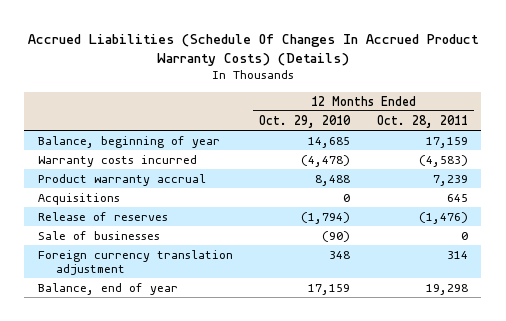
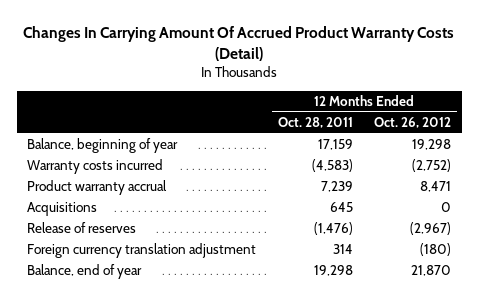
[27,33,479,66] Accrued Liabilities (Schedule Of Changes In Accrued Product Warranty Costs) (Details) -> [23,25,455,62] Changes In Carrying Amount Of Accrued Product Warranty Costs (Detail)
[259,114,352,128] Oct. 29, 2010 -> none
none -> [374,117,452,129] Oct. 26, 2012
[37,230,160,240] Sale of businesses -> none

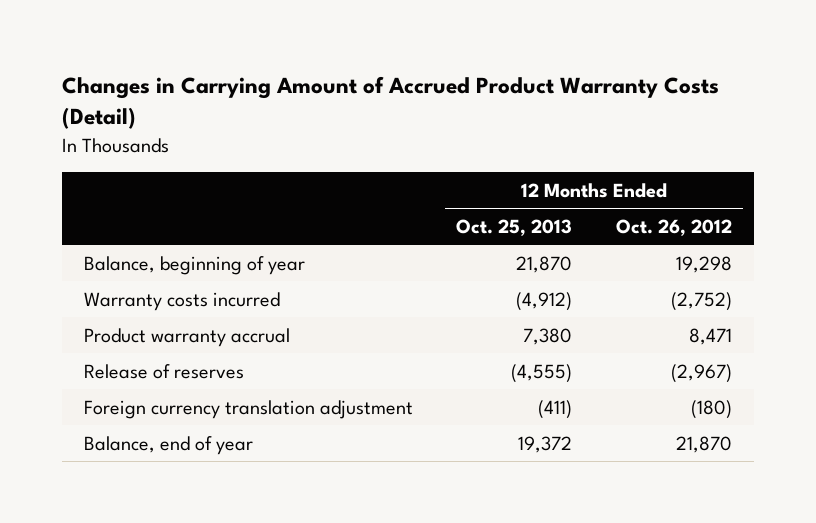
[23,25,455,62] Changes In Carrying Amount Of Accrued Product Warranty Costs (Detail) -> [61,76,719,130] Changes in Carrying Amount of Accrued Product Warranty Costs (Detail)
[277,117,353,129] Oct. 28, 2011 -> none
none -> [456,218,573,236] Oct. 25, 2013
[27,202,98,217] Acquisitions -> none

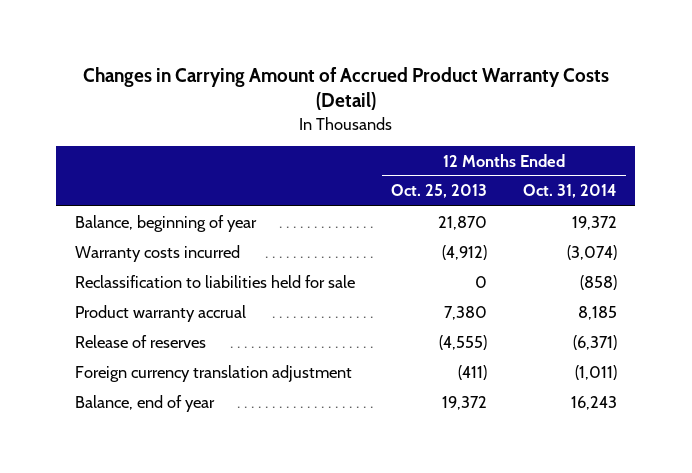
[616,218,733,236] Oct. 26, 2012 -> none
none -> [522,184,617,199] Oct. 31, 2014
none -> [74,274,355,288] Reclassification to liabilities held for sale

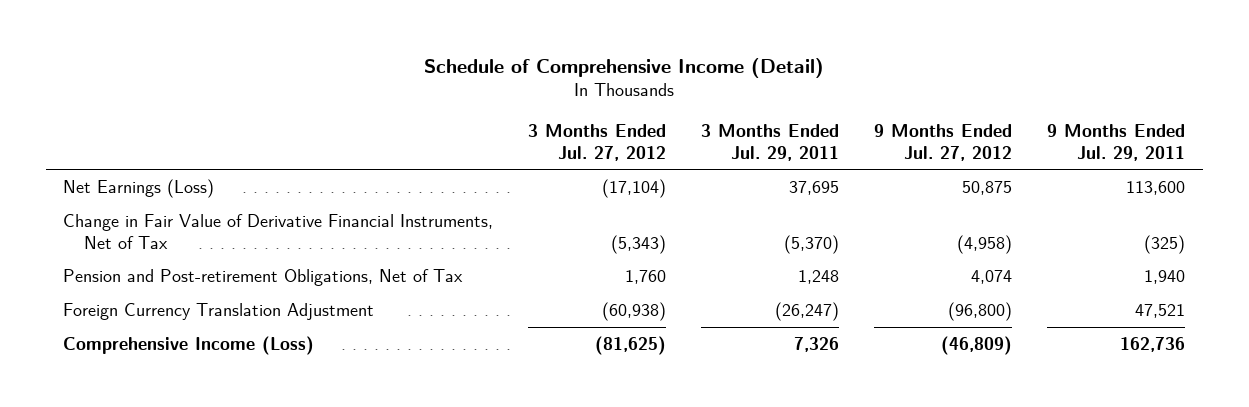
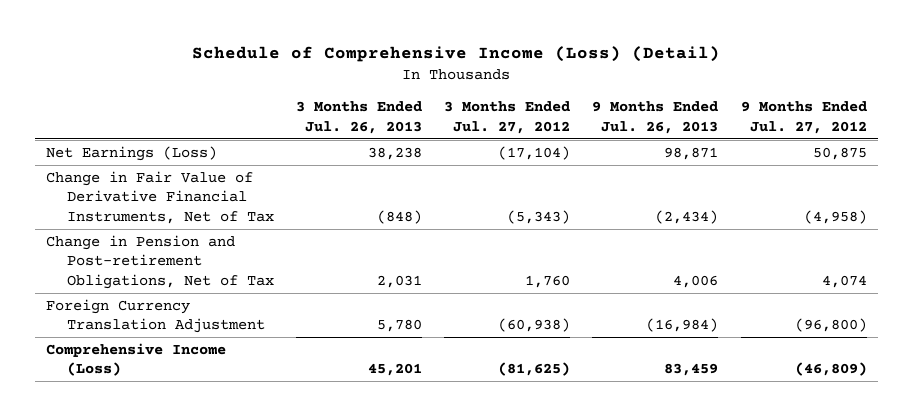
[424,57,825,78] Schedule of Comprehensive Income (Detail) -> [192,46,721,63] Schedule of Comprehensive Income (Loss) (Detail)
[701,123,840,161] 3 Months Ended Jul. 29, 2011 -> none
[1047,123,1186,161] 9 Months Ended Jul. 29, 2011 -> none
none -> [295,101,422,134] 3 Months Ended Jul. 26, 2013
none -> [592,101,719,134] 9 Months Ended Jul. 26, 2013
[63,268,464,286] Pension and Post-retirement Obligations, Net of Tax -> [45,234,274,289] Change in Pension and Post-retirement Obligations, Net of Tax

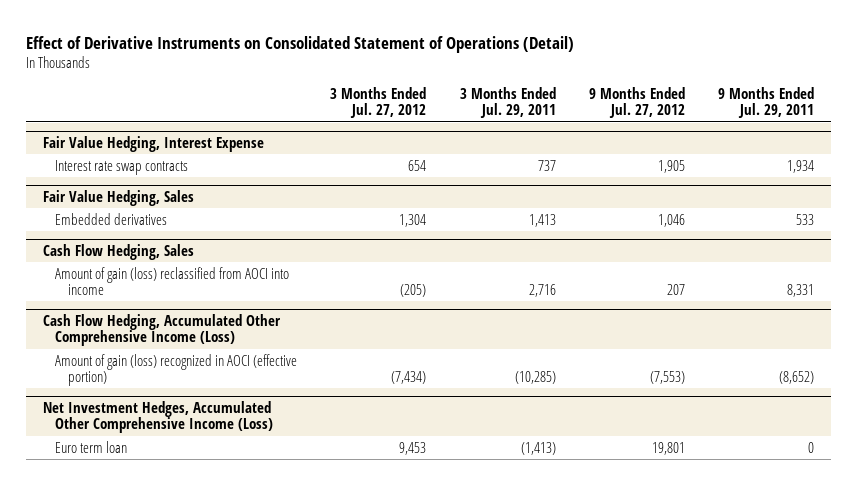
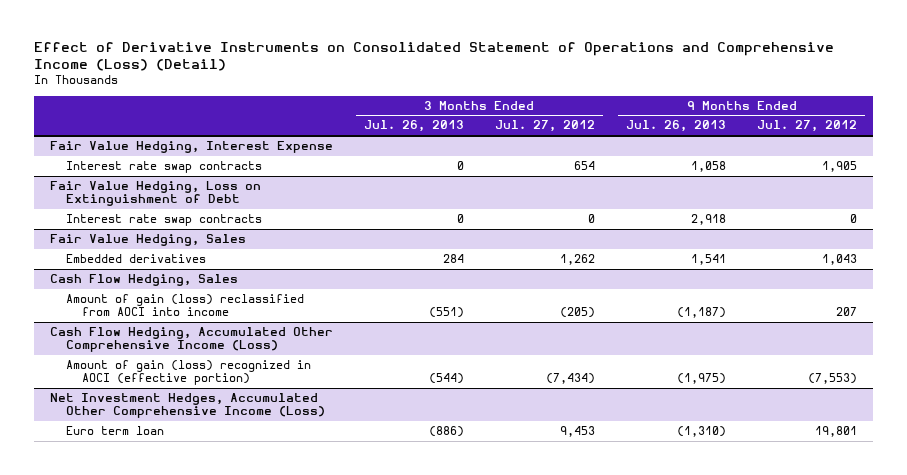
[26,35,575,53] Effect of Derivative Instruments on Consolidated Statement of Operations (Detail) -> [34,41,835,72] Effect of Derivative Instruments on Consolidated Statement of Operations and Comprehensive Income (Loss) (Detail)
[459,86,556,119] 3 Months Ended Jul. 29, 2011 -> none
[717,86,814,119] 9 Months Ended Jul. 29, 2011 -> none
none -> [363,120,464,133] Jul. 26, 2013
none -> [626,120,727,133] Jul. 26, 2013
none -> [49,181,261,207] Fair Value Hedging, Loss on Extinguishment of Debt
none -> [66,214,263,227] Interest rate swap contracts
[399,213,427,227] 1,304 -> [560,254,596,266] 1,262
[657,213,685,227] 1,046 -> [822,254,858,266] 1,043

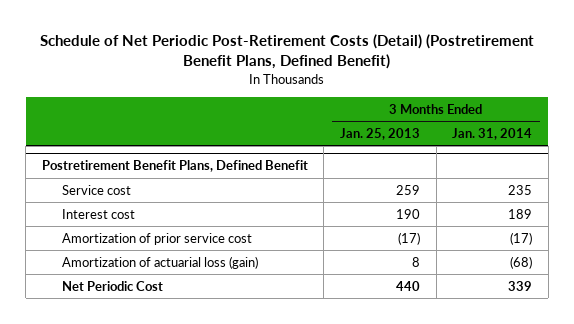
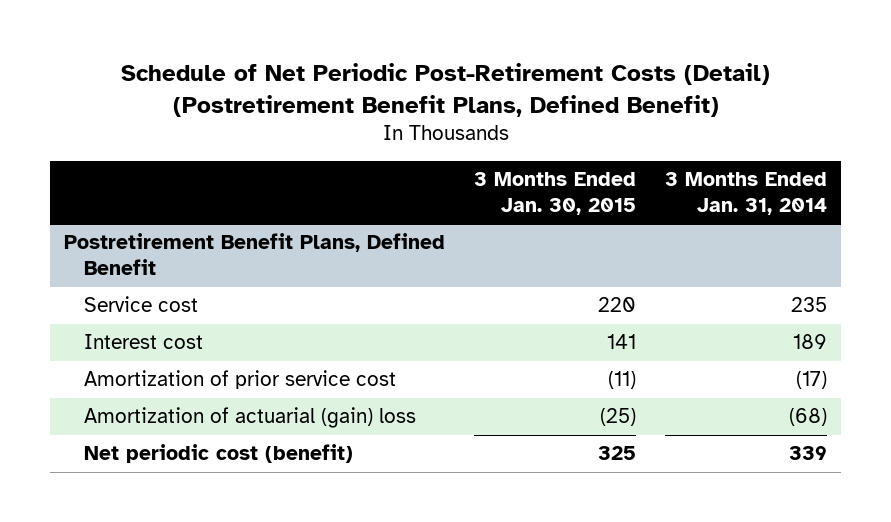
[340,127,421,140] Jan. 25, 2013 -> none
none -> [474,171,637,215] 3 Months Ended Jan. 30, 2015
[62,255,259,269] Amortization of actuarial loss (gain) -> [84,407,417,429] Amortization of actuarial (gain) loss
[62,280,164,291] Net Periodic Cost -> [84,444,354,464] Net periodic cost (benefit)

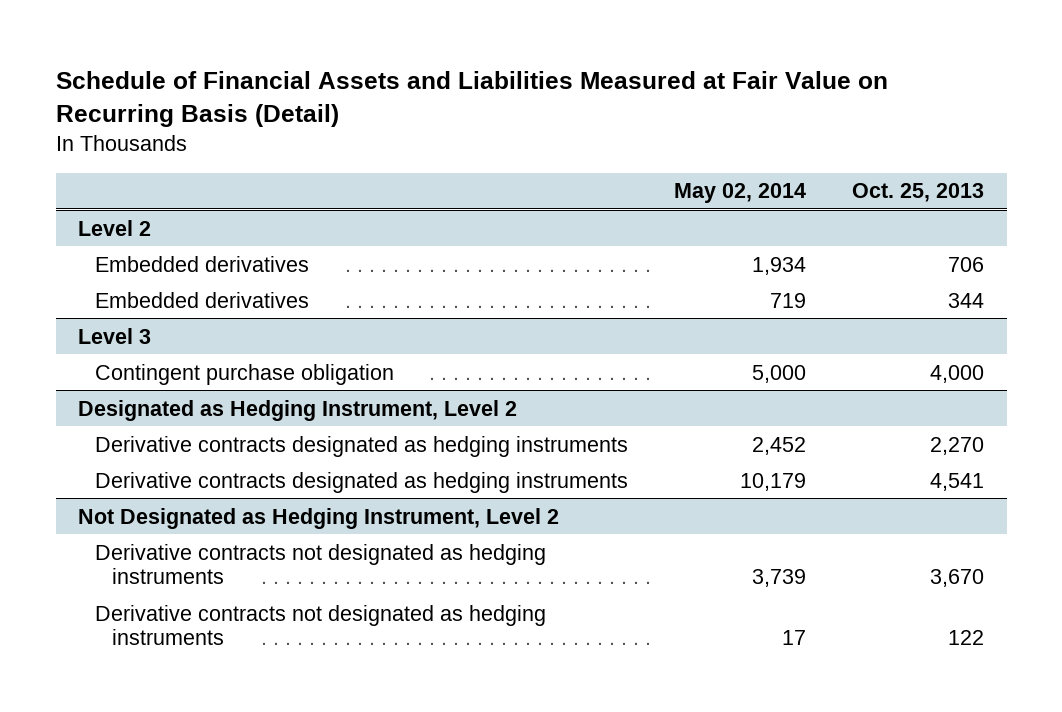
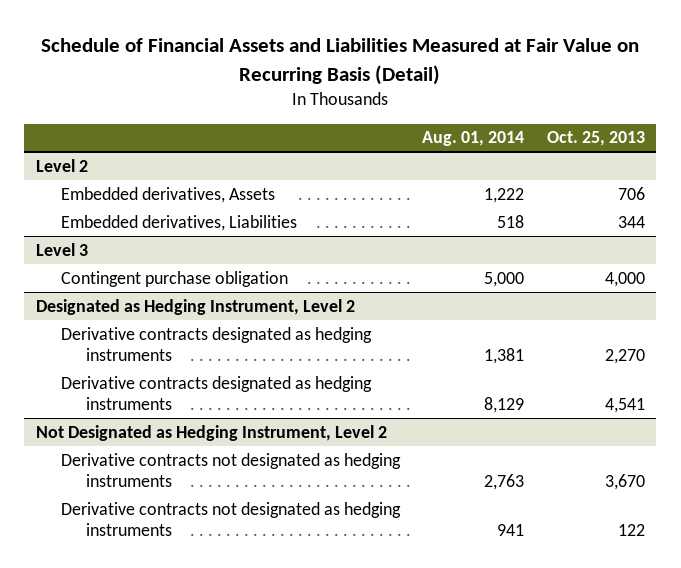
[673,183,806,204] May 02, 2014 -> none
none -> [422,131,525,147] Aug. 01, 2014
[95,255,310,272] Embedded derivatives -> [60,186,275,203] Embedded derivatives, Assets
[95,291,310,308] Embedded derivatives -> [60,214,297,231] Embedded derivatives, Liabilities

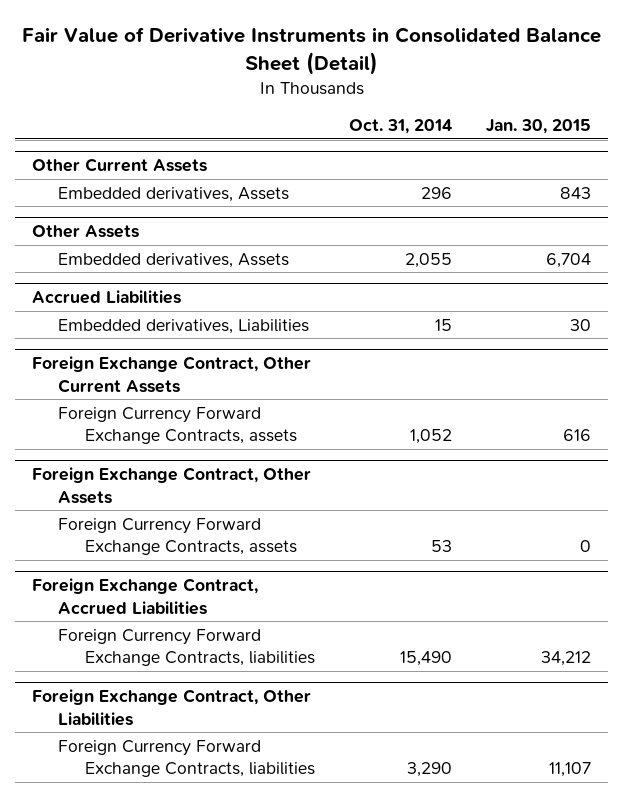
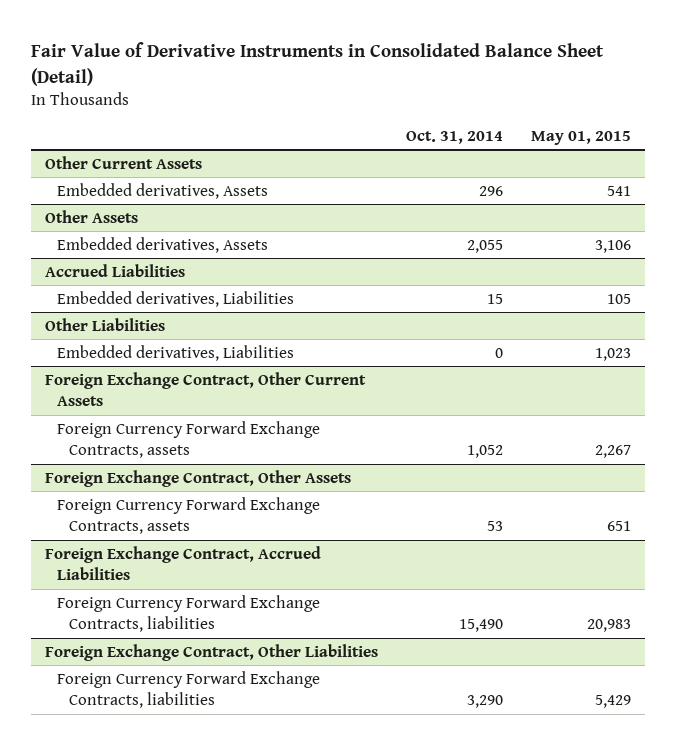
[486,119,592,135] Jan. 30, 2015 -> none
none -> [530,130,631,145] May 01, 2015
none -> [44,317,165,331] Other Liabilities
none -> [56,344,294,361] Embedded derivatives, Liabilities

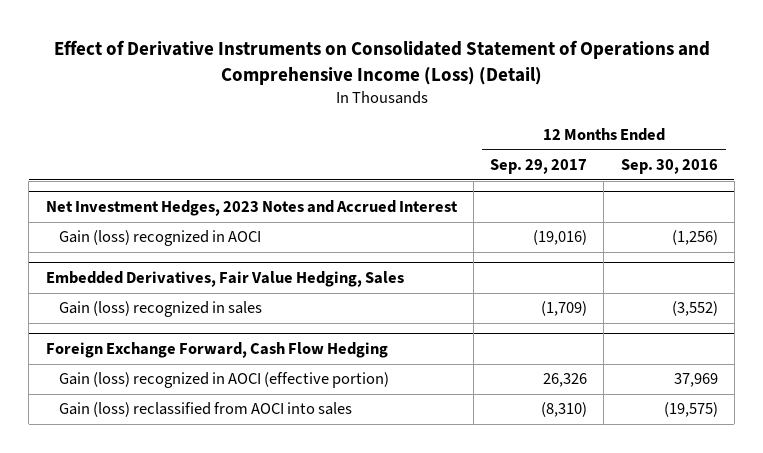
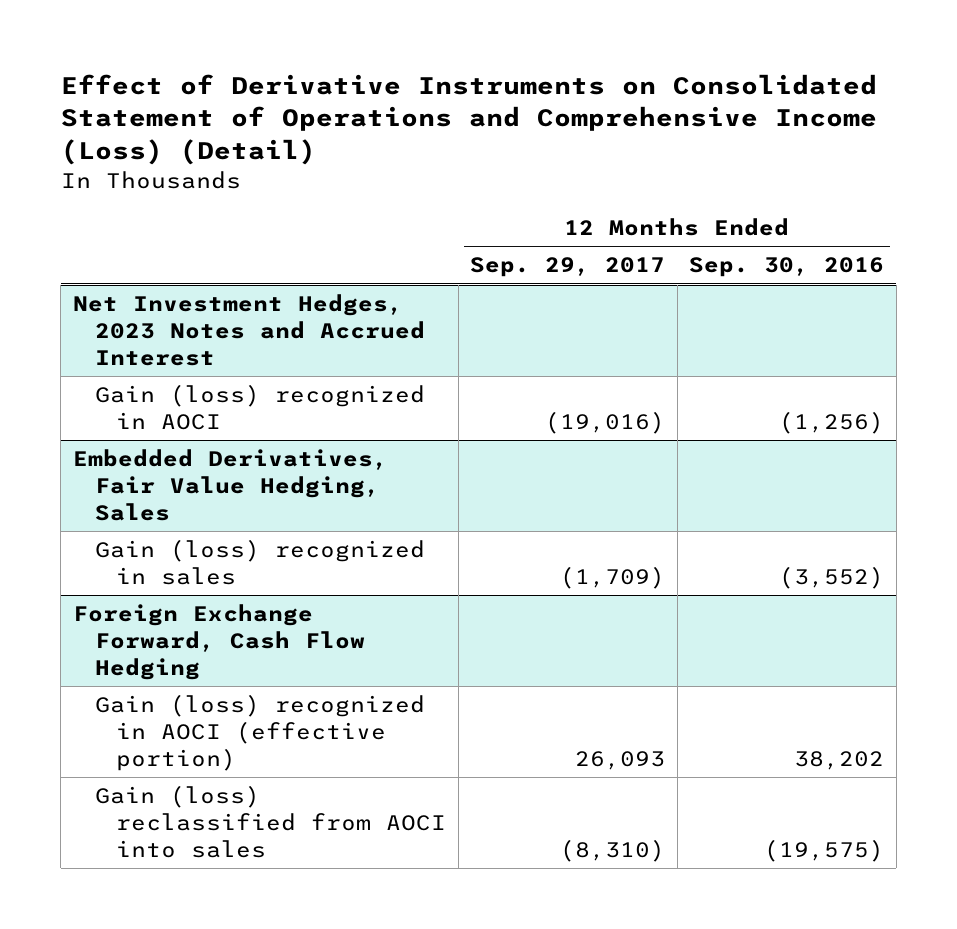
[543,373,588,388] 26,326 -> [575,750,666,770] 26,093
[673,373,718,388] 37,969 -> [794,750,885,770] 38,202

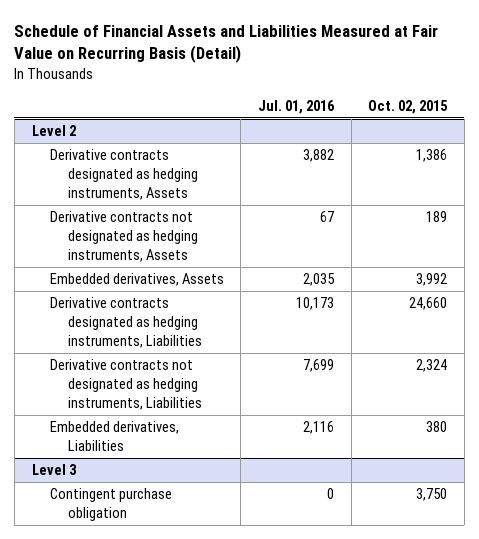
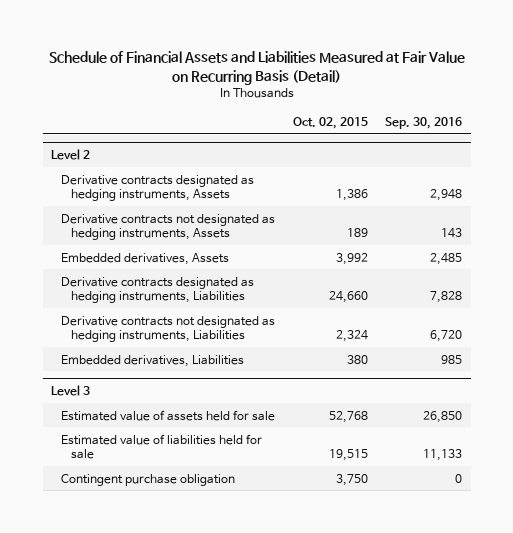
[257,99,335,114] Jul. 01, 2016 -> none
none -> [384,116,462,129] Sep. 30, 2016
none -> [61,409,276,421] Estimated value of assets held for sale
none -> [61,433,263,460] Estimated value of liabilities held for sale

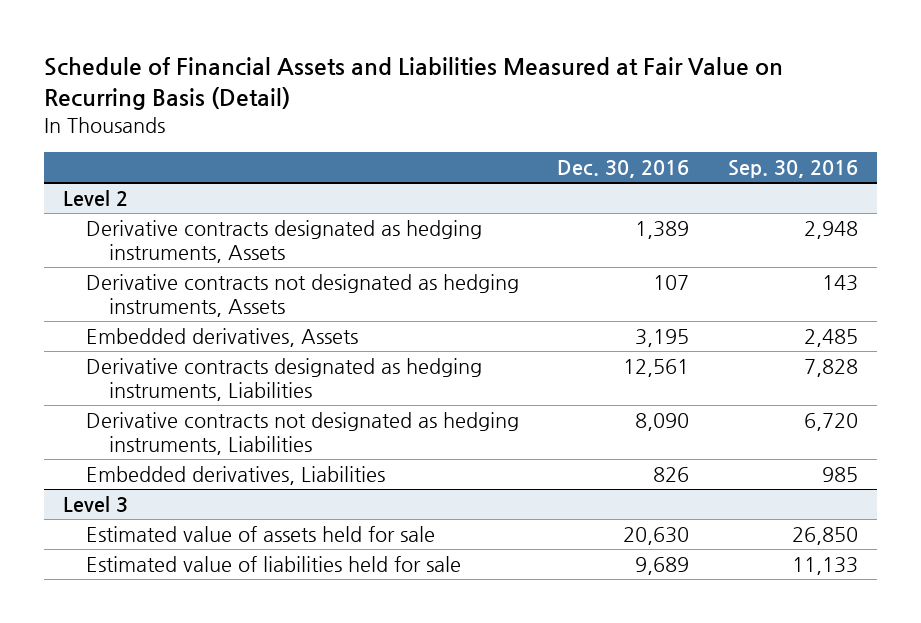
[292,116,368,129] Oct. 02, 2015 -> none
none -> [557,159,690,178] Dec. 30, 2016
[61,473,236,486] Contingent purchase obligation -> none

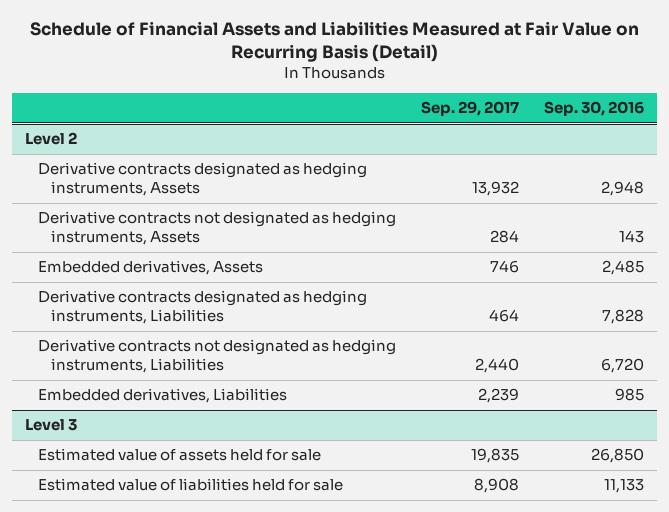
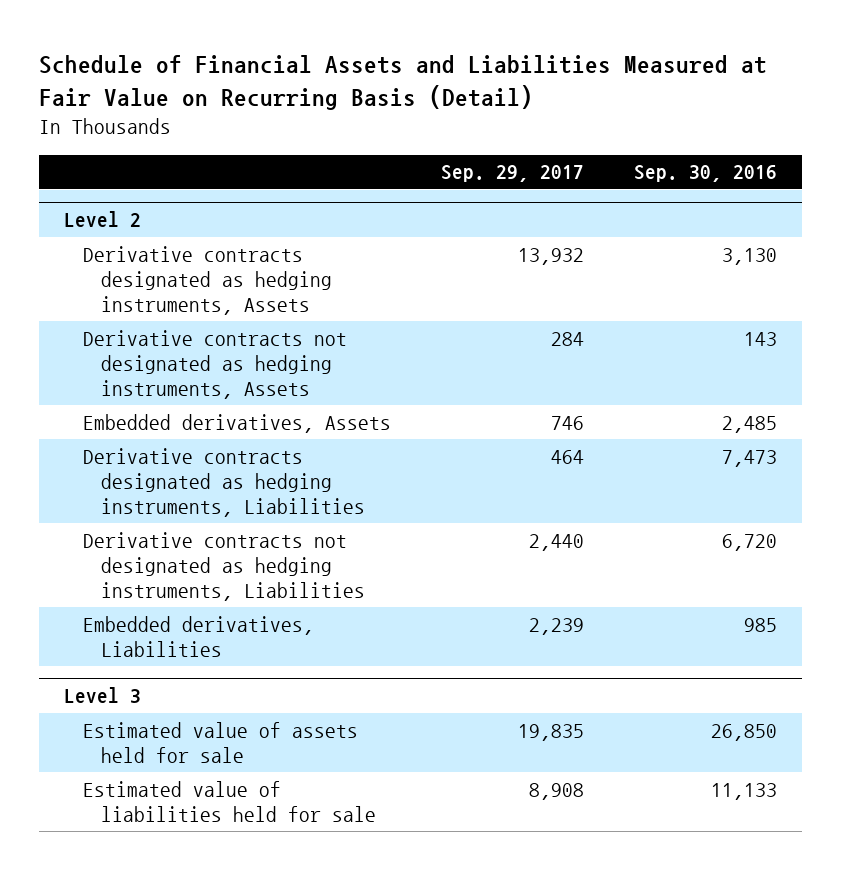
[601,181,645,197] 2,948 -> [722,247,778,265] 3,130
[602,309,645,325] 7,828 -> [722,449,778,467] 7,473

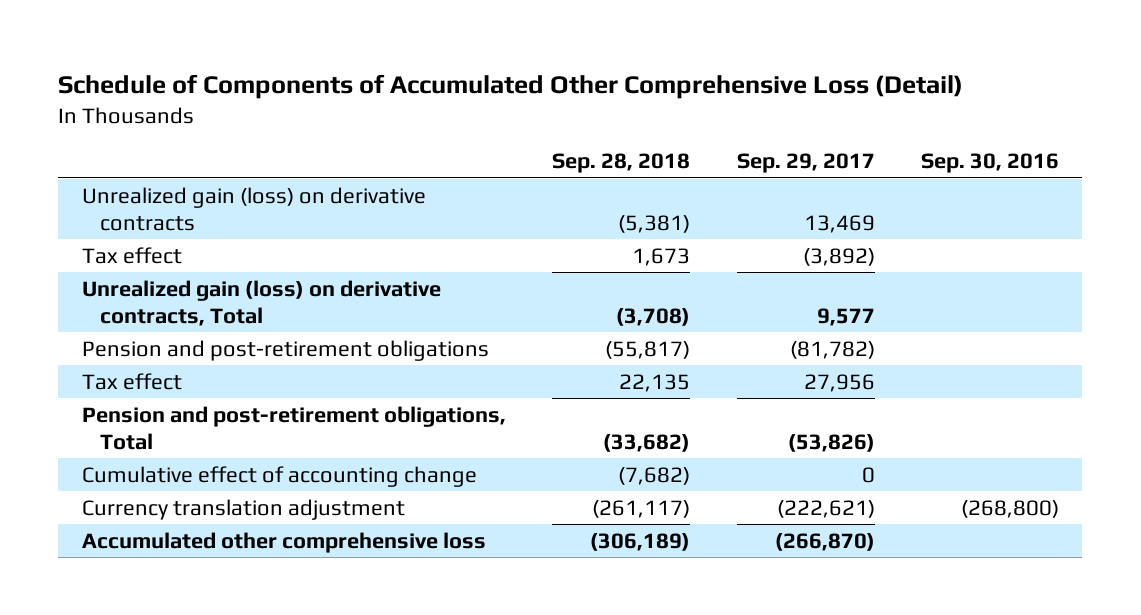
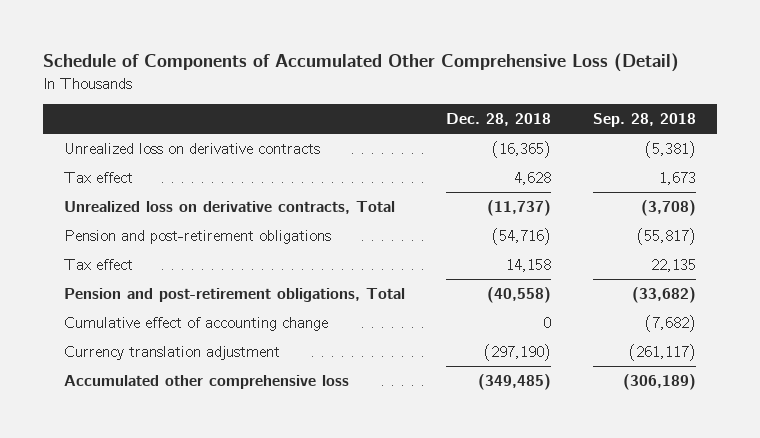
[736,153,875,174] Sep. 29, 2017 -> none
[921,153,1060,174] Sep. 30, 2016 -> none
none -> [446,113,552,127] Dec. 28, 2018
[81,186,426,231] Unrealized gain (loss) on derivative contracts -> [63,142,320,154] Unrealized loss on derivative contracts
[81,279,441,326] Unrealized gain (loss) on derivative contracts, Total -> [63,200,395,214] Unrealized loss on derivative contracts, Total

